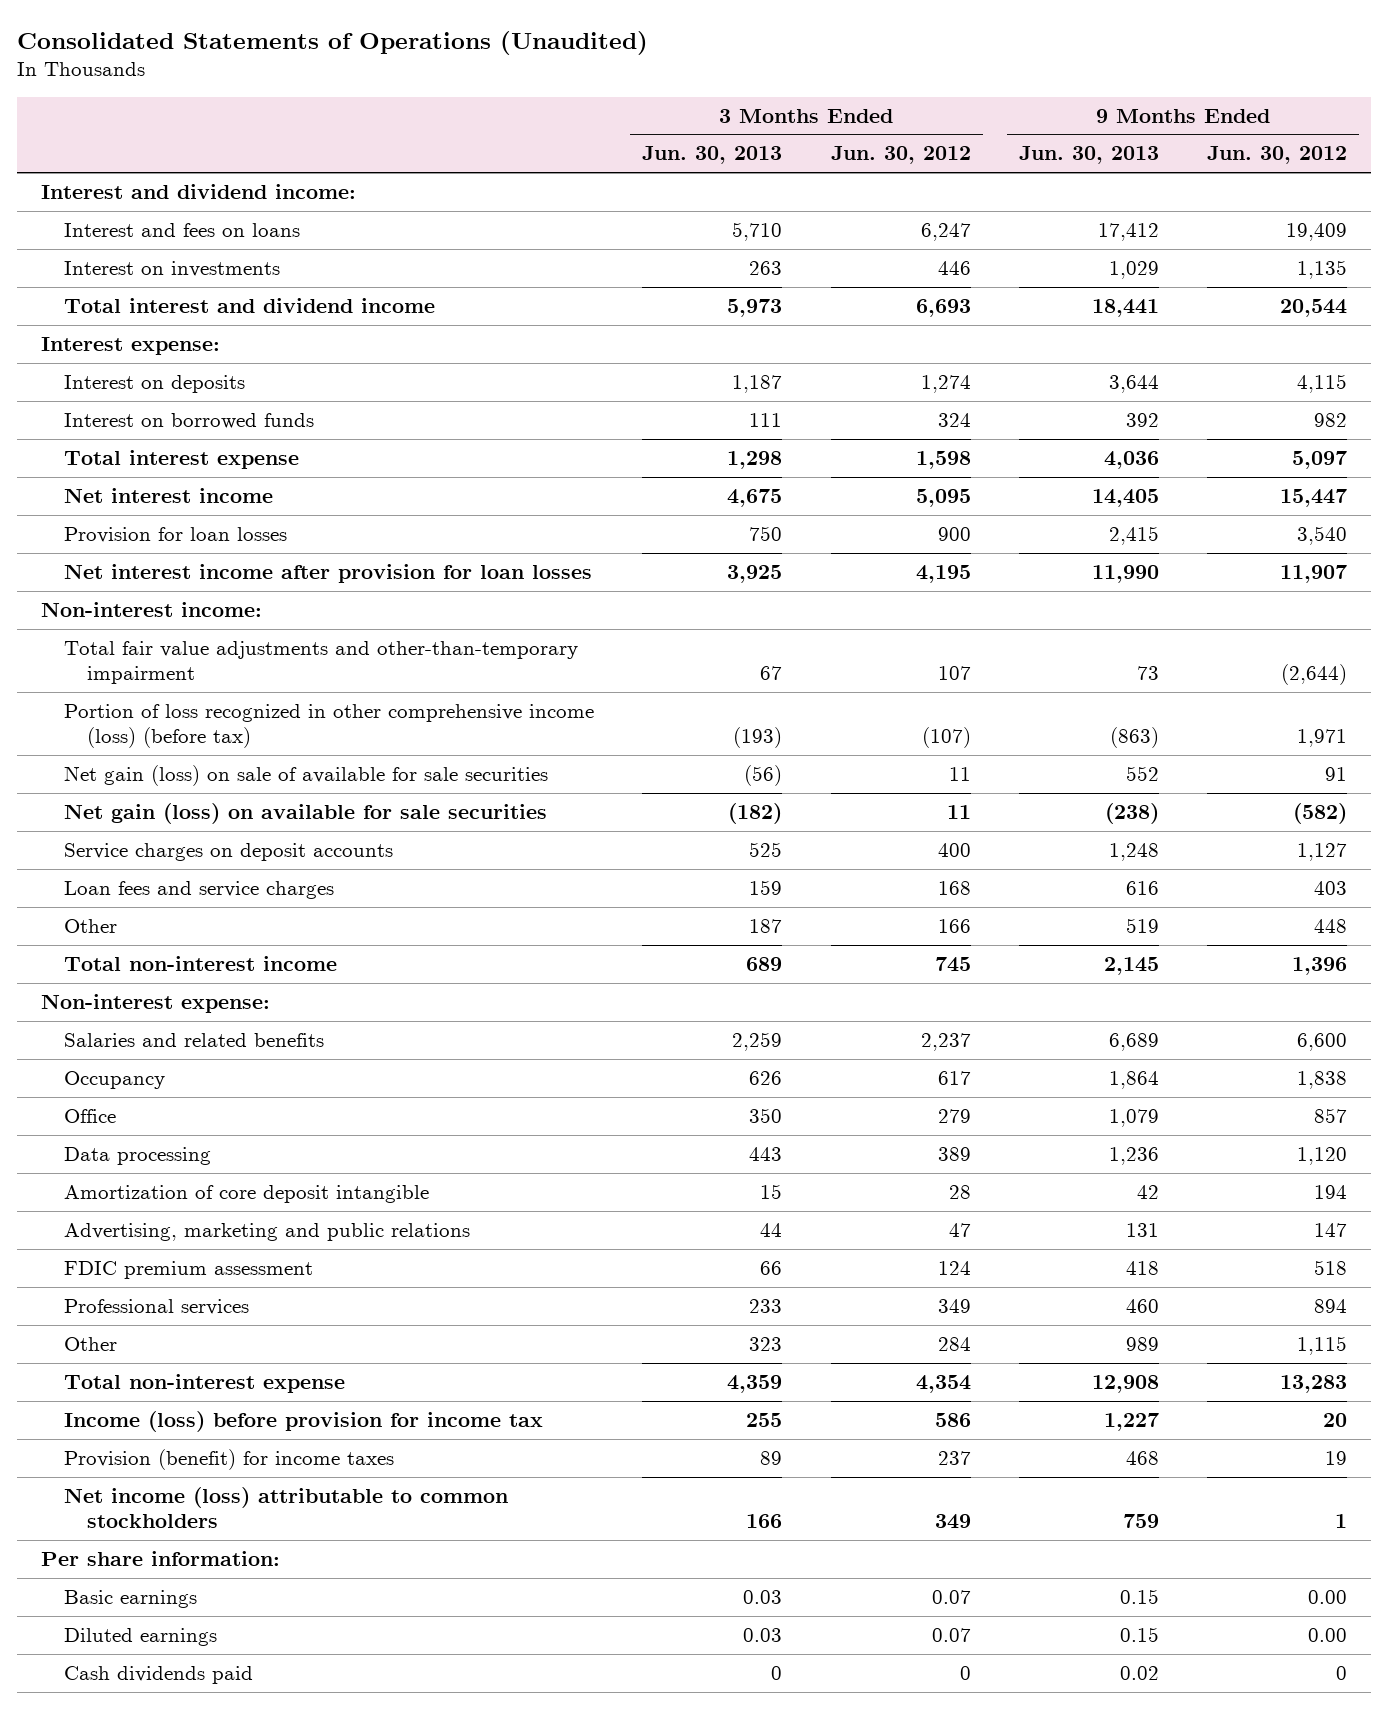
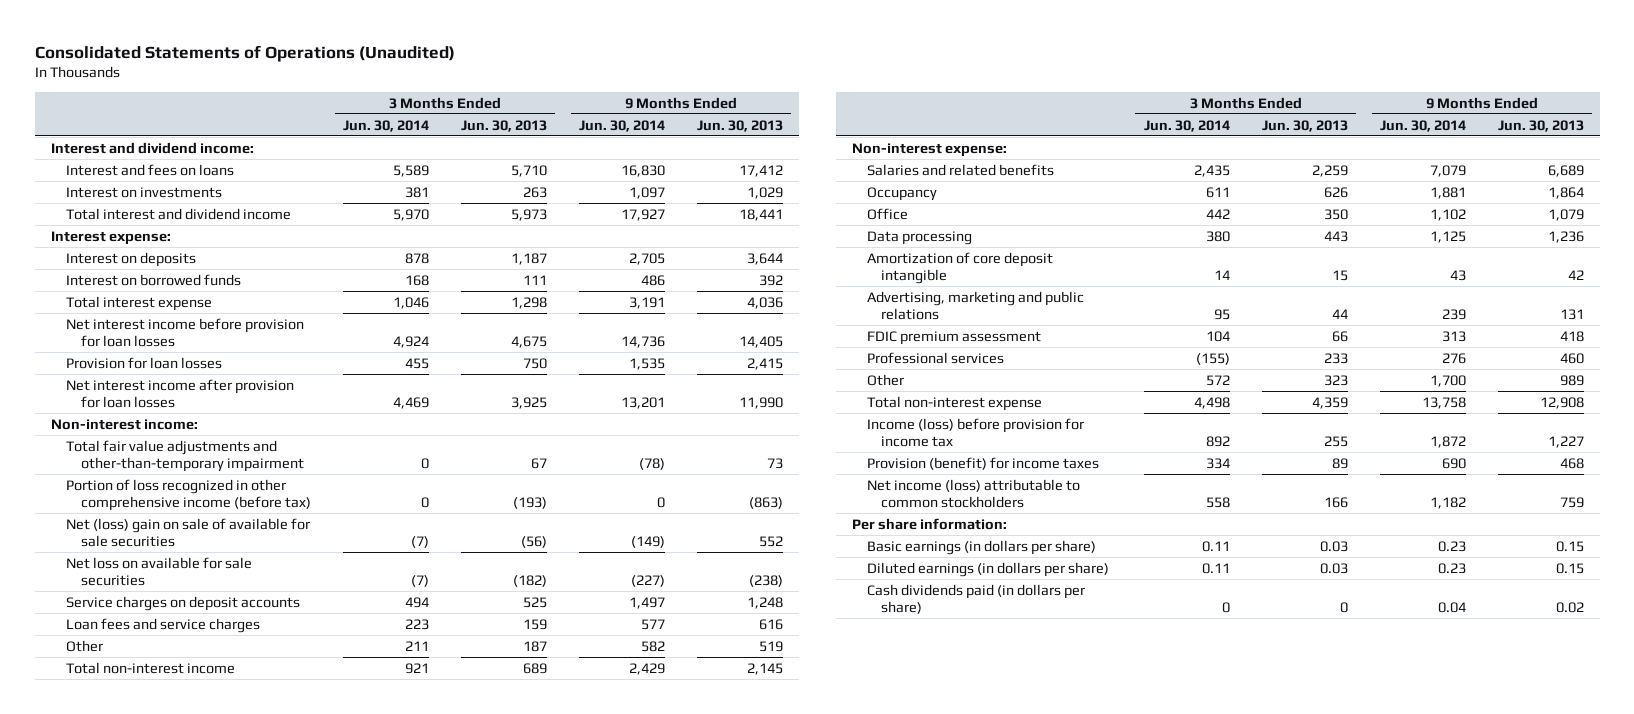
[830,146,971,165] Jun. 30, 2012 -> none
[1207,146,1348,165] Jun. 30, 2012 -> none
none -> [342,119,429,132] Jun. 30, 2014
none -> [578,119,665,132] Jun. 30, 2014
[63,487,273,503] Net interest income -> [65,317,304,347] Net interest income before provision for loan losses
[63,703,594,749] Portion of loss recognized in other comprehensive income (loss) (before tax) -> [65,478,311,511] Portion of loss recognized in other comprehensive income (before tax)
[63,764,548,786] Net gain (loss) on sale of available for sale securities -> [65,517,310,547] Net (loss) gain on sale of available for sale securities
[63,802,547,824] Net gain (loss) on available for sale securities -> [65,556,252,586] Net loss on available for sale securities
[63,1589,197,1608] Basic earnings -> [866,539,1096,555] Basic earnings (in dollars per share)
[63,1627,217,1646] Diluted earnings -> [866,561,1109,577] Diluted earnings (in dollars per share)
[63,1665,253,1684] Cash dividends paid -> [866,583,1085,614] Cash dividends paid (in dollars per share)

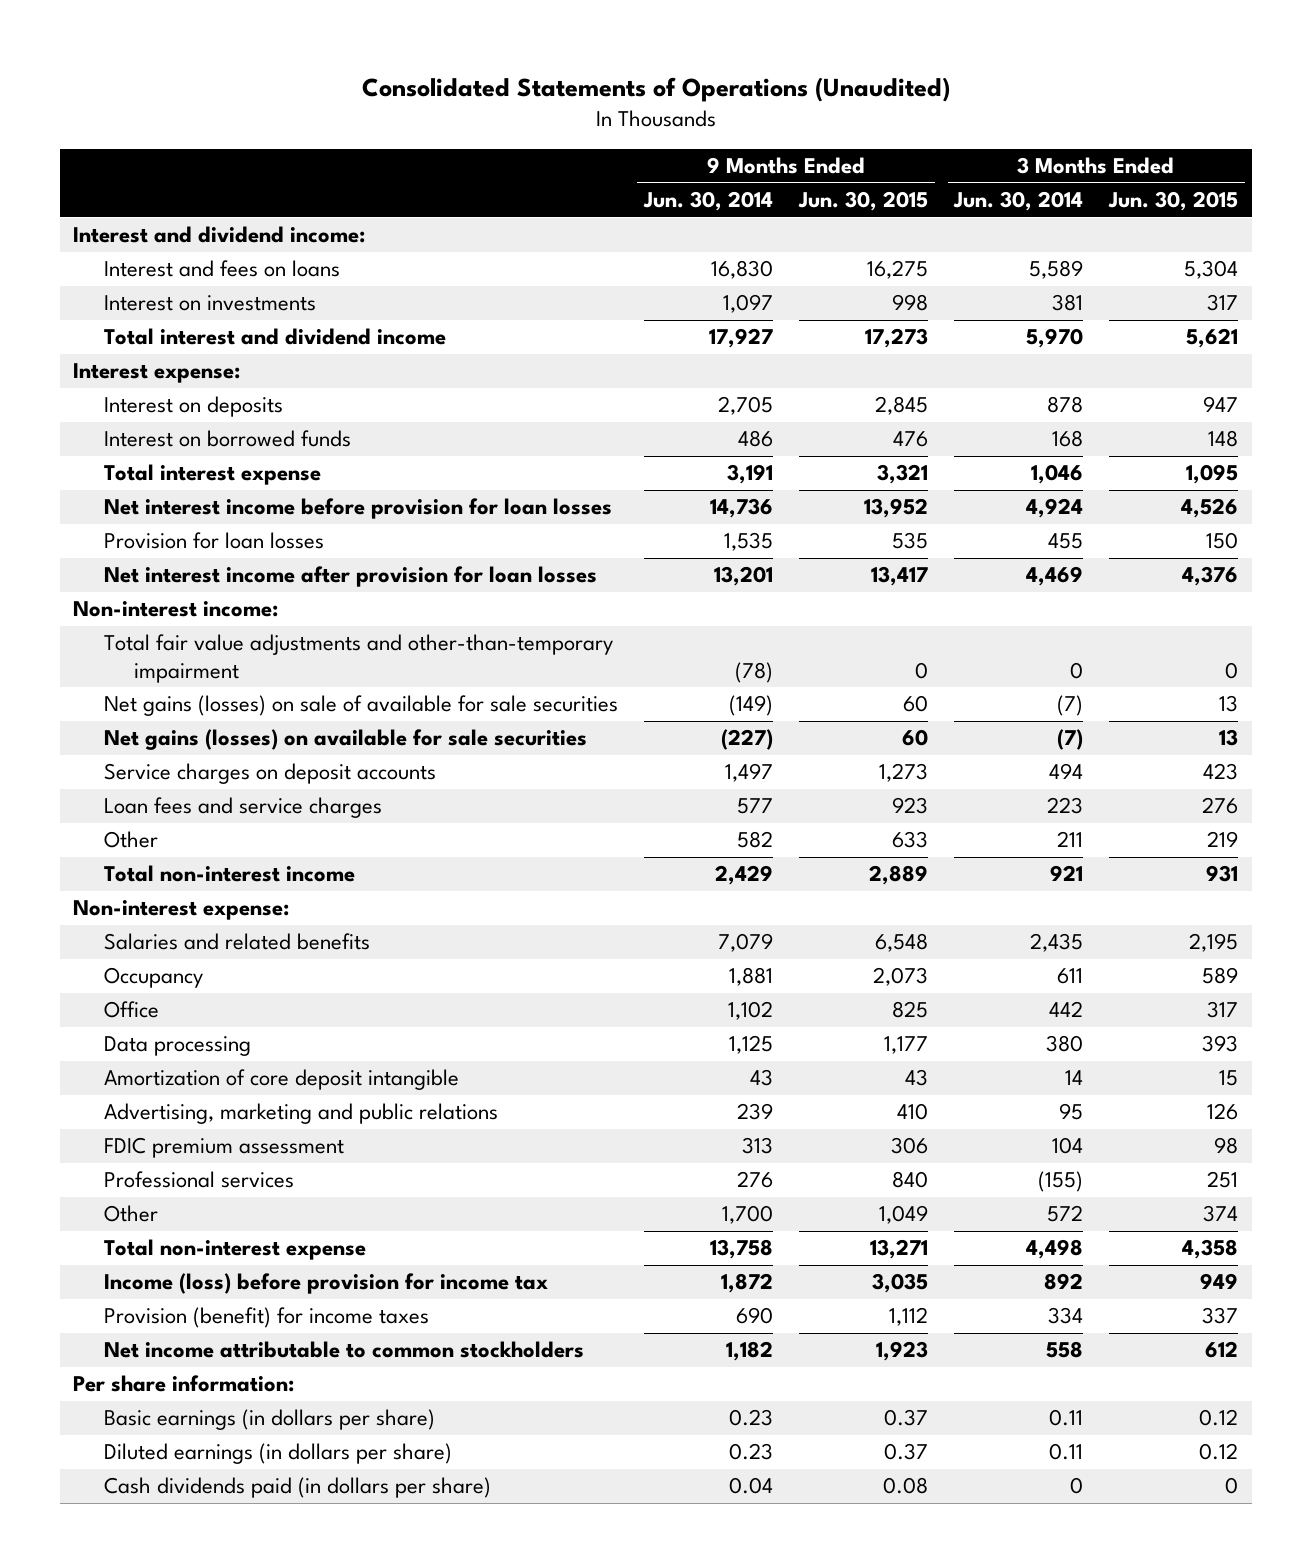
[460,119,547,132] Jun. 30, 2013 -> none
[696,119,783,132] Jun. 30, 2013 -> none
none -> [798,191,929,212] Jun. 30, 2015
none -> [1108,191,1239,212] Jun. 30, 2015
[65,478,311,511] Portion of loss recognized in other comprehensive income (before tax) -> none
[65,517,310,547] Net (loss) gain on sale of available for sale securities -> [103,695,618,717] Net gains (losses) on sale of available for sale securities
[65,556,252,586] Net loss on available for sale securities -> [103,729,587,751] Net gains (losses) on available for sale securities
[866,478,1080,508] Net income (loss) attributable to common stockholders -> [103,1341,584,1359] Net income attributable to common stockholders

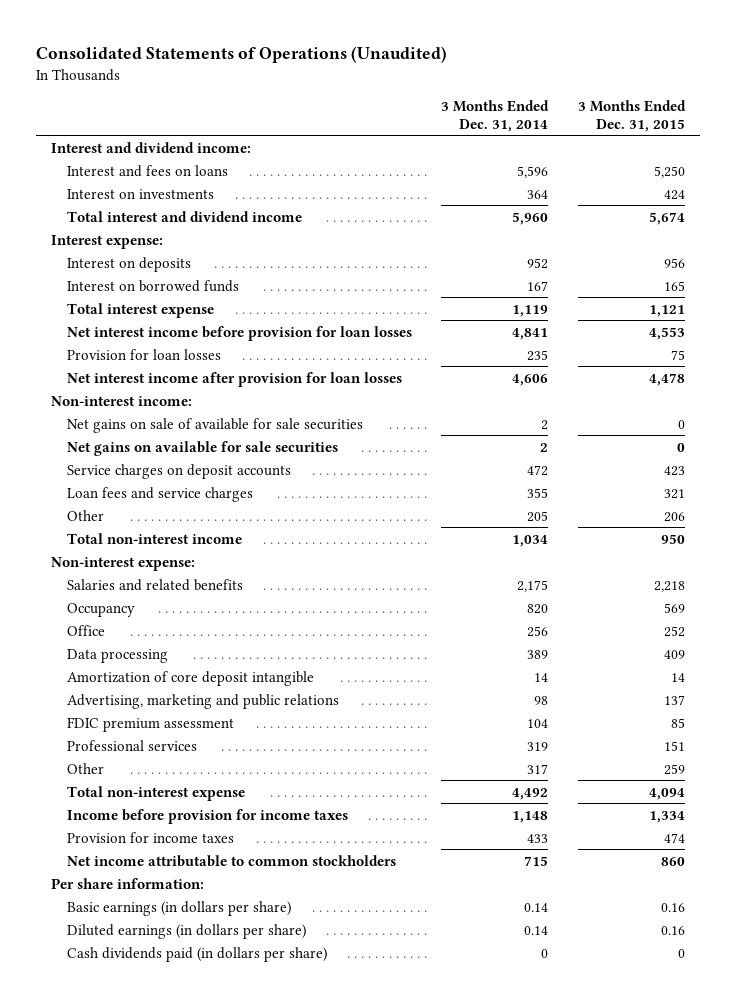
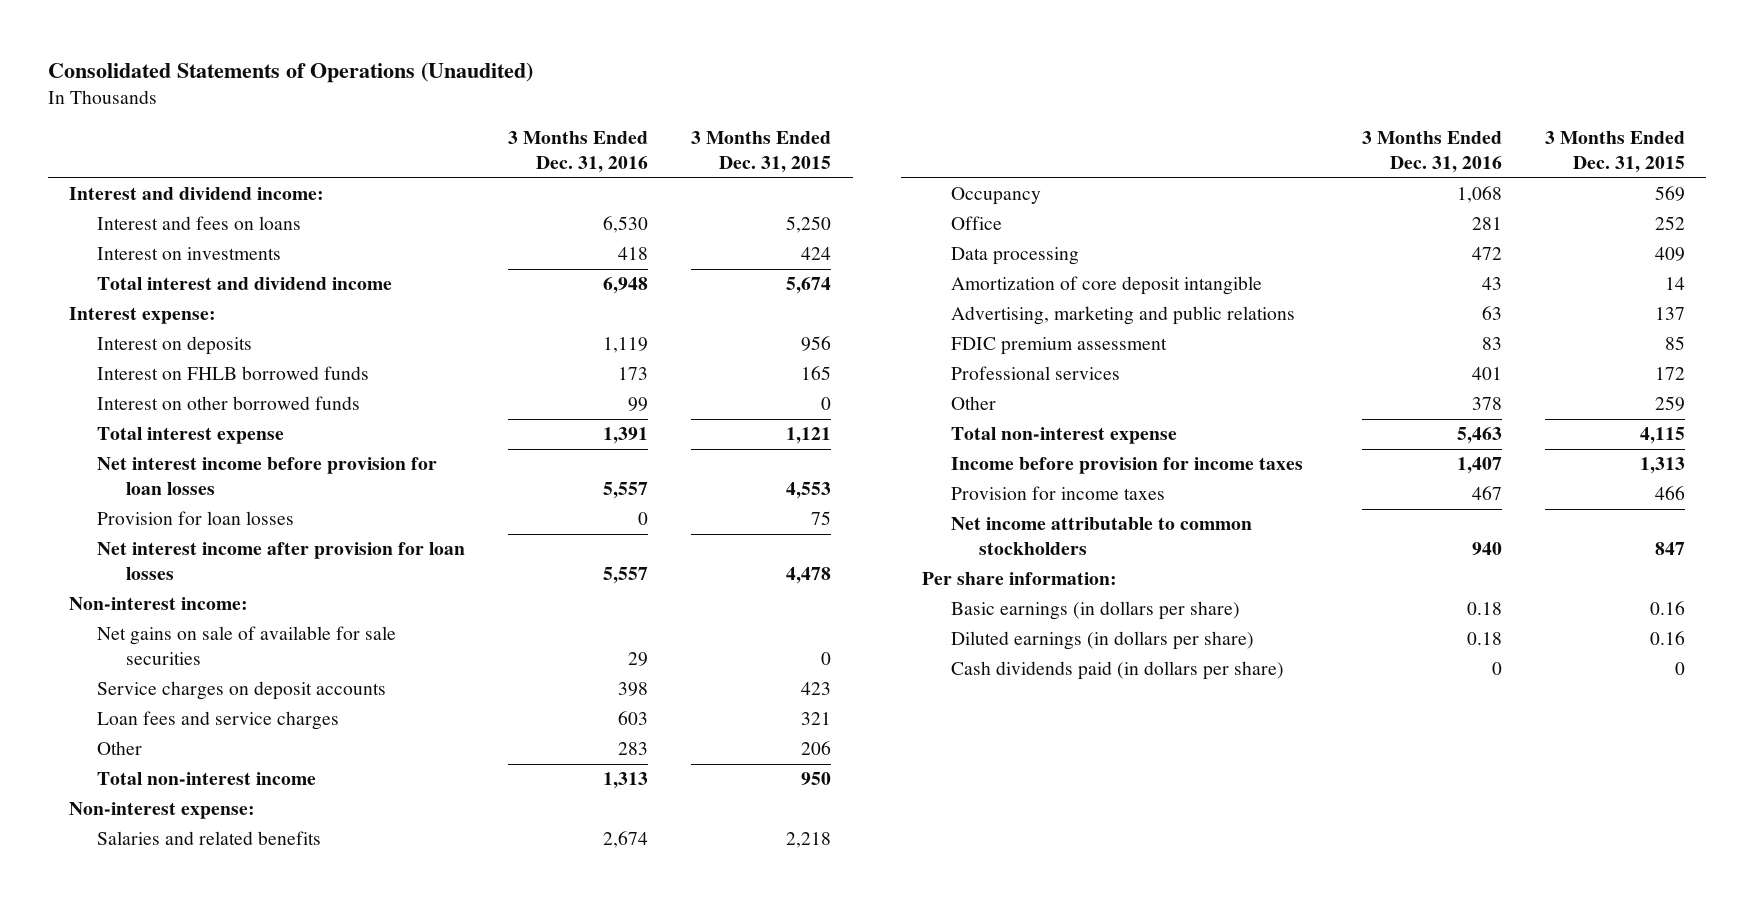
[441,100,550,132] 3 Months Ended Dec. 31, 2014 -> none
none -> [508,131,649,173] 3 Months Ended Dec. 31, 2016
[66,279,239,292] Interest on borrowed funds -> [97,366,370,381] Interest on FHLB borrowed funds
none -> [97,396,361,411] Interest on other borrowed funds
[66,440,338,456] Net gains on available for sale securities -> none
[664,740,686,751] 151 -> [1654,367,1685,381] 172
[649,787,686,800] 4,094 -> [1639,427,1685,445] 4,115
[649,810,686,823] 1,334 -> [1639,457,1685,475] 1,313
[664,832,686,843] 474 -> [1654,486,1685,501] 466
[661,856,686,866] 860 -> [1654,541,1685,555] 847

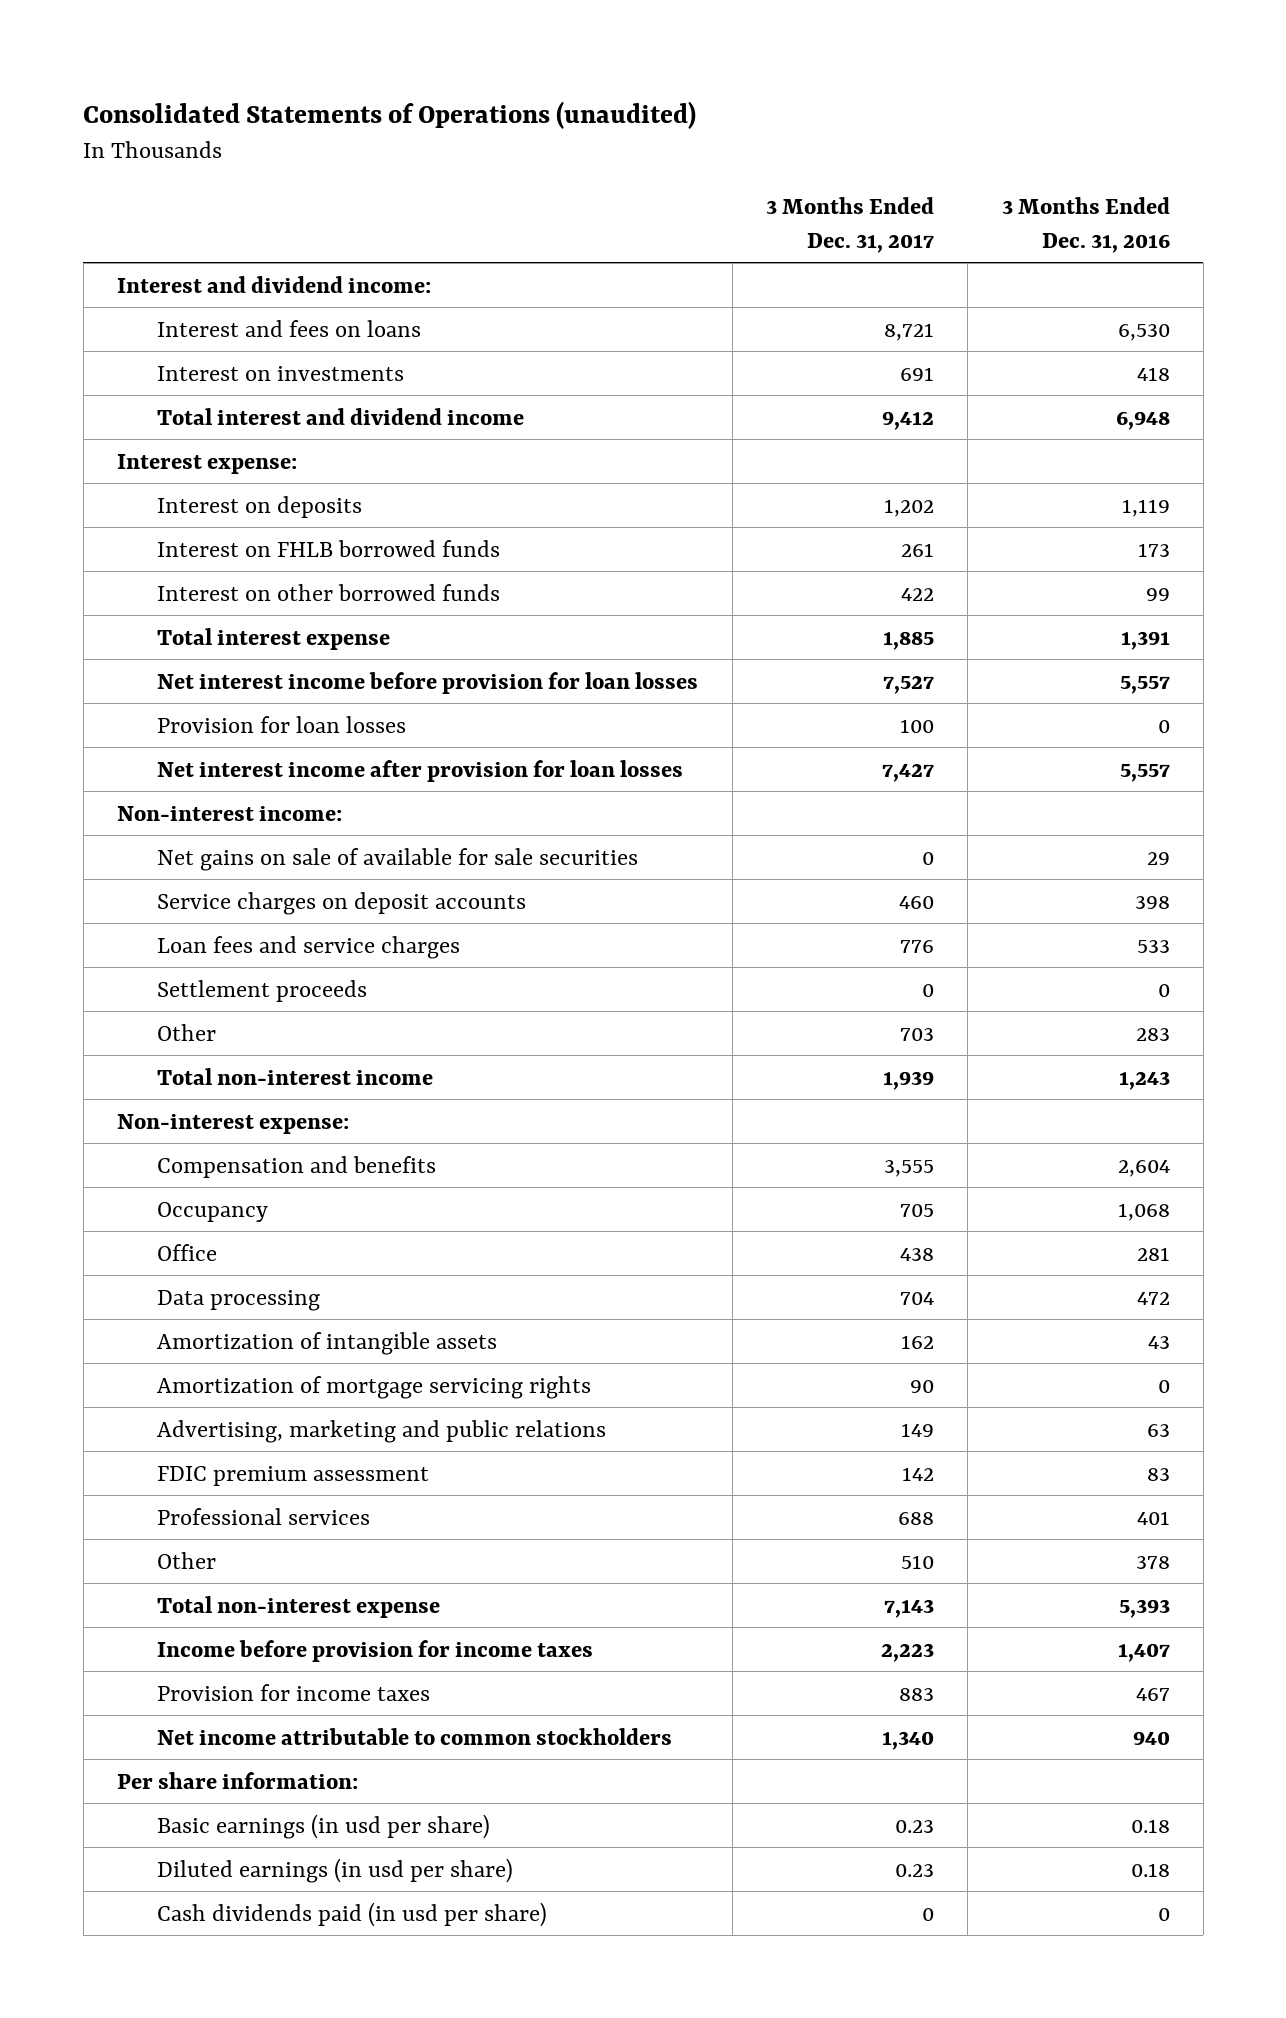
[47,61,533,83] Consolidated Statements of Operations (Unaudited) -> [83,101,697,130] Consolidated Statements of Operations (unaudited)
[691,131,832,173] 3 Months Ended Dec. 31, 2015 -> none
none -> [765,197,934,253] 3 Months Ended Dec. 31, 2017
[618,711,649,726] 603 -> [1136,939,1170,953] 533
none -> [157,979,368,1002] Settlement proceeds
[603,772,649,790] 1,313 -> [1118,1070,1170,1090] 1,243
[97,831,322,846] Salaries and related benefits -> [157,1155,437,1178] Compensation and benefits
[603,831,649,849] 2,674 -> [1117,1159,1170,1177] 2,604
[950,276,1262,296] Amortization of core deposit intangible -> [157,1331,498,1355] Amortization of intangible assets
none -> [157,1375,592,1399] Amortization of mortgage servicing rights
[1456,427,1502,445] 5,463 -> [1118,1598,1170,1618] 5,393
[950,601,1240,621] Basic earnings (in dollars per share) -> [157,1813,491,1839] Basic earnings (in usd per share)
[950,631,1254,651] Diluted earnings (in dollars per share) -> [157,1857,514,1883] Diluted earnings (in usd per share)
[950,661,1284,681] Cash dividends paid (in dollars per share) -> [157,1901,548,1927] Cash dividends paid (in usd per share)

